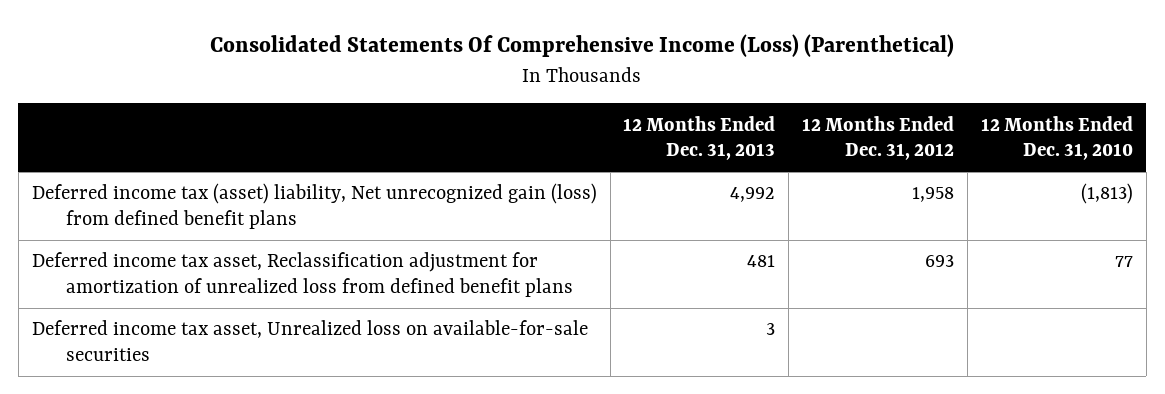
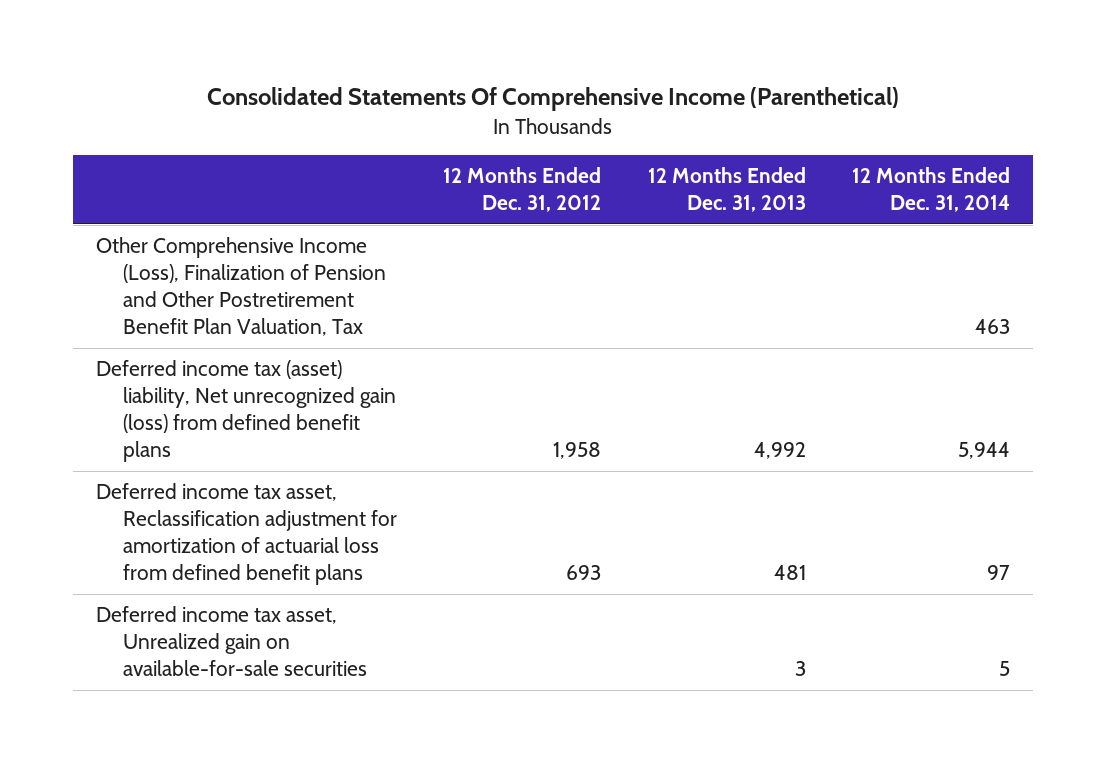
[210,34,955,58] Consolidated Statements Of Comprehensive Income (Loss) (Parenthetical) -> [206,87,899,112] Consolidated Statements Of Comprehensive Income (Parenthetical)
[980,115,1133,161] 12 Months Ended Dec. 31, 2010 -> none
none -> [851,167,1010,213] 12 Months Ended Dec. 31, 2014
none -> [95,237,387,336] Other Comprehensive Income (Loss), Finalization of Pension and Other Postretirement Benefit Plan Valuation, Tax
[31,252,574,298] Deferred income tax asset, Reclassification adjustment for amortization of unrealized loss from defined benefit plans -> [95,483,398,585] Deferred income tax asset, Reclassification adjustment for amortization of actuarial loss from defined benefit plans
[31,320,588,362] Deferred income tax asset, Unrealized loss on available-for-sale securities -> [95,606,368,677] Deferred income tax asset, Unrealized gain on available-for-sale securities

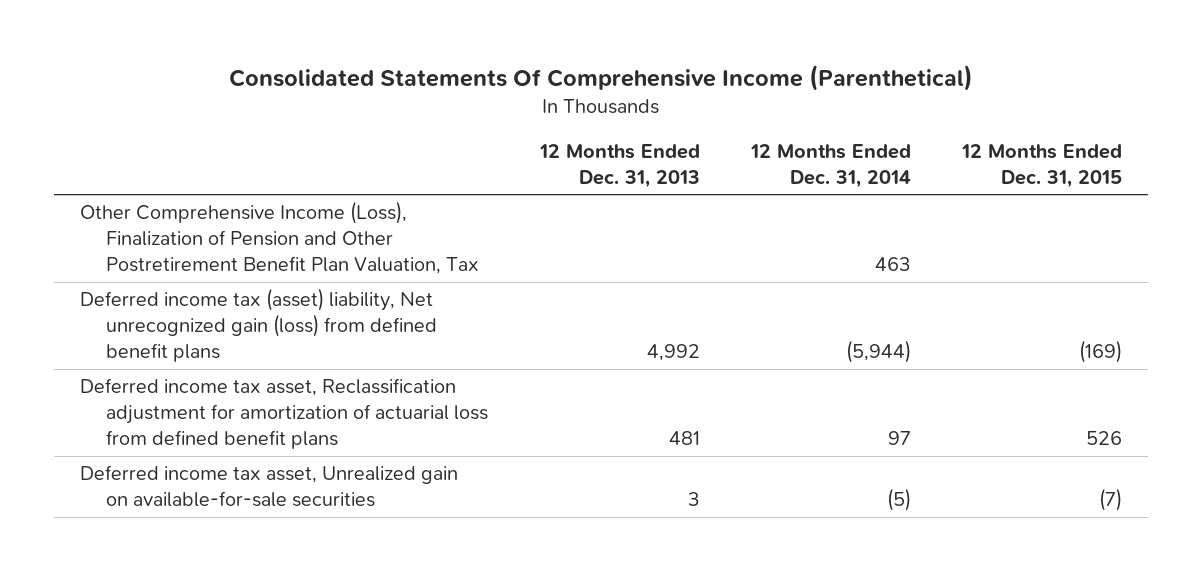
[443,167,602,213] 12 Months Ended Dec. 31, 2012 -> none
none -> [961,143,1123,188] 12 Months Ended Dec. 31, 2015
[957,441,1010,459] 5,944 -> [845,340,911,364] (5,944)
[998,661,1010,677] 5 -> [886,488,911,512] (5)

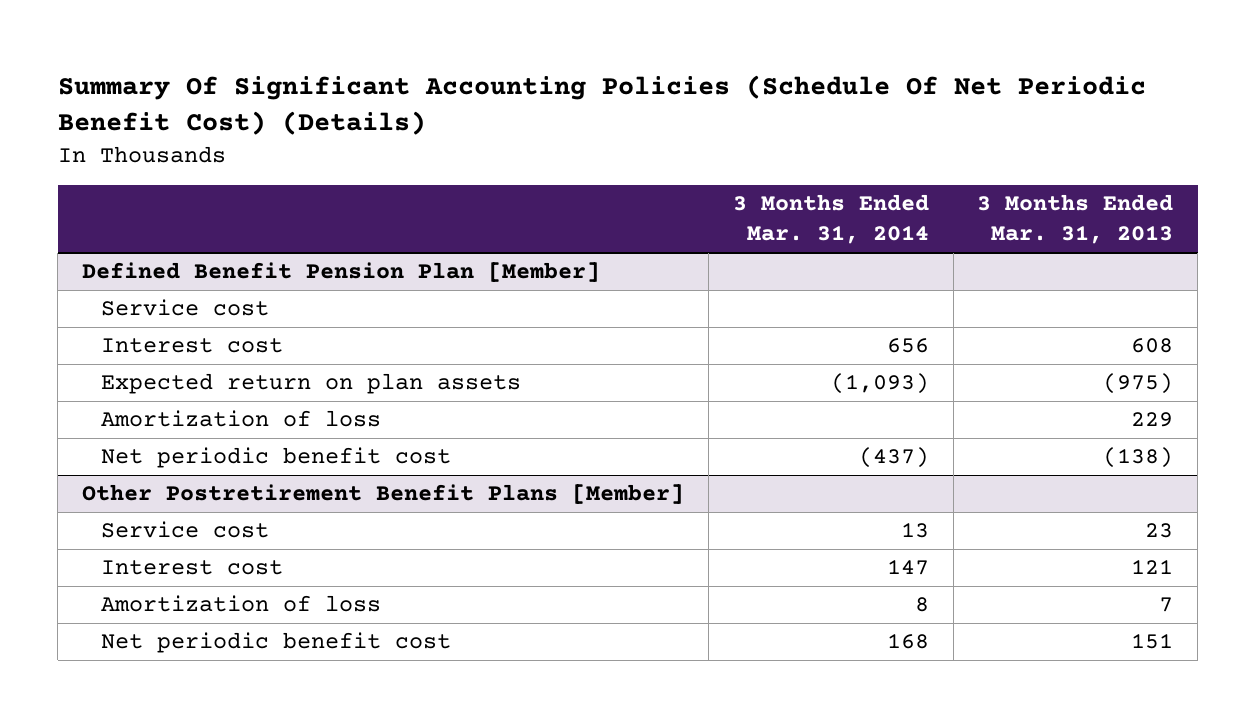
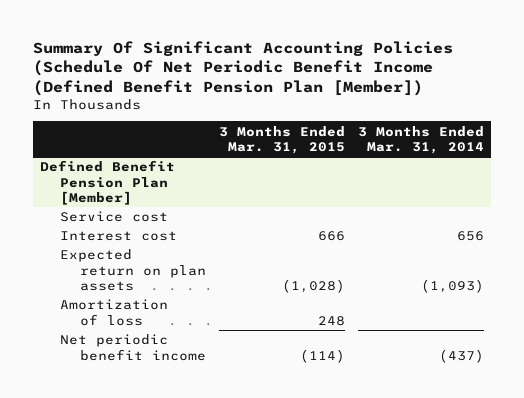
[57,75,1146,136] Summary Of Significant Accounting Policies (Schedule Of Net Periodic Benefit Cost) (Details) -> [33,40,454,96] Summary Of Significant Accounting Policies (Schedule Of Net Periodic Benefit Income (Defined Benefit Pension Plan [Member])
[977,194,1174,245] 3 Months Ended Mar. 31, 2013 -> none
none -> [219,125,346,154] 3 Months Ended Mar. 31, 2015
[82,484,685,505] Other Postretirement Benefit Plans [Member] -> none
[101,521,270,539] Service cost -> none
[101,560,284,576] Interest cost -> none
[101,595,382,613] Amortization of loss -> none
[101,632,452,654] Net periodic benefit cost -> none
[101,447,452,469] Net periodic benefit cost -> [60,334,207,361] Net periodic benefit income

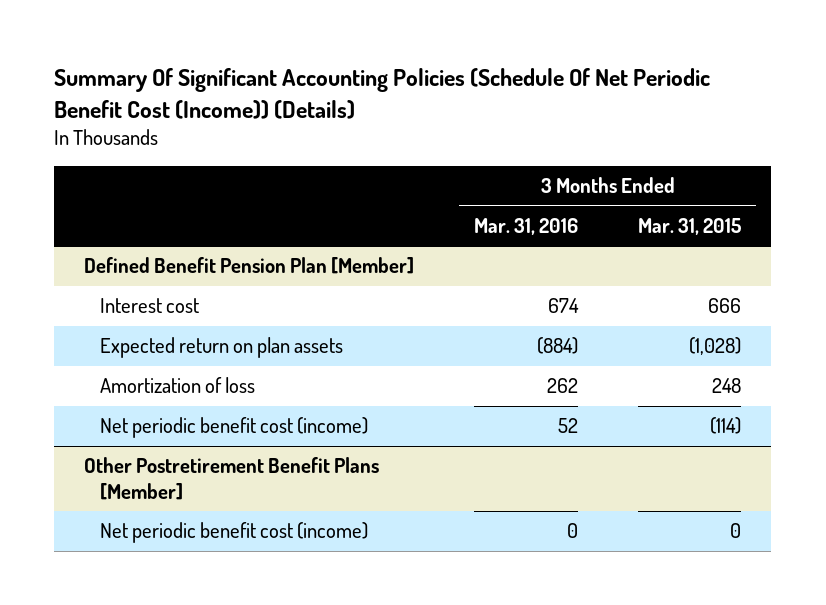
[33,40,454,96] Summary Of Significant Accounting Policies (Schedule Of Net Periodic Benefit Income (Defined Benefit Pension Plan [Member]) -> [54,67,711,119] Summary Of Significant Accounting Policies (Schedule Of Net Periodic Benefit Cost (Income)) (Details)
[358,125,485,154] 3 Months Ended Mar. 31, 2014 -> none
none -> [474,217,579,235] Mar. 31, 2016
[60,211,169,223] Service cost -> none
[60,334,207,361] Net periodic benefit income -> [100,417,369,439] Net periodic benefit cost (income)
none -> [84,457,380,500] Other Postretirement Benefit Plans [Member]
none -> [100,522,369,544] Net periodic benefit cost (income)

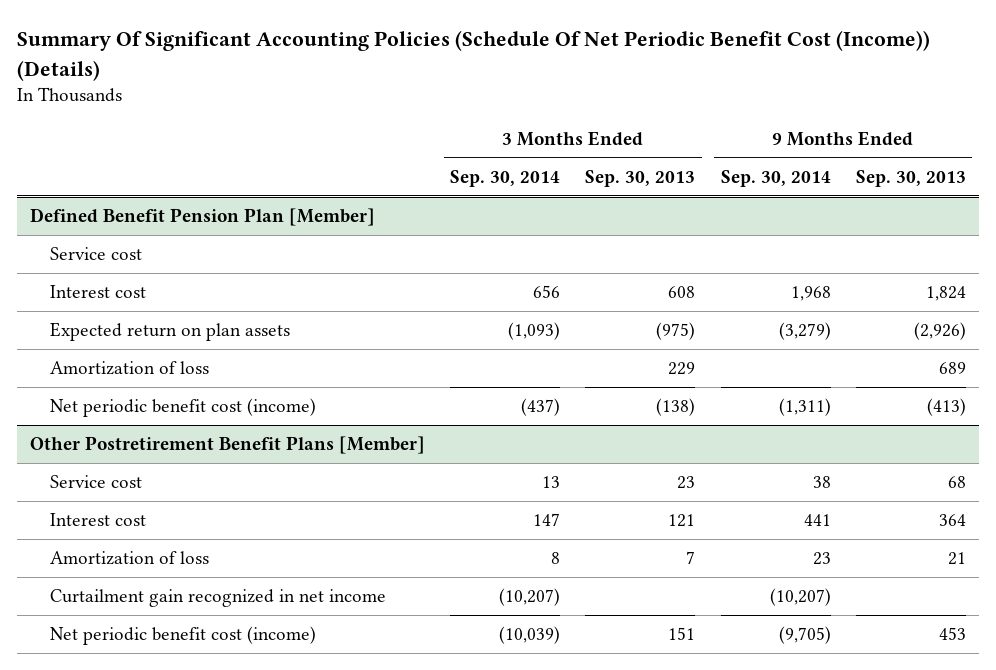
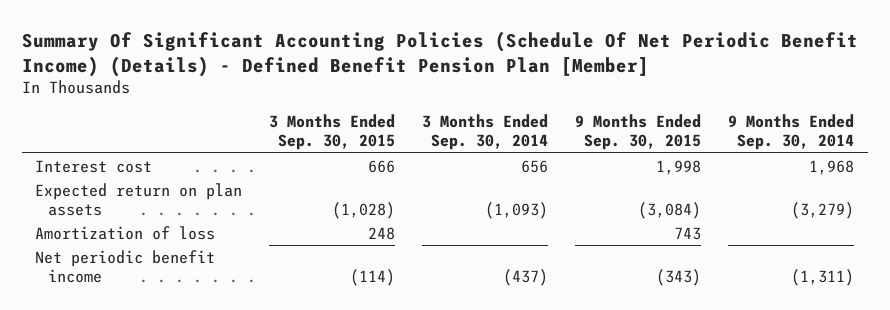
[16,30,930,81] Summary Of Significant Accounting Policies (Schedule Of Net Periodic Benefit Cost (Income)) (Details) -> [21,30,858,77] Summary Of Significant Accounting Policies (Schedule Of Net Periodic Benefit Income) (Details) - Defined Benefit Pension Plan [Member]
[585,169,696,187] Sep. 30, 2013 -> none
[855,169,966,187] Sep. 30, 2013 -> none
none -> [269,114,396,151] 3 Months Ended Sep. 30, 2015
none -> [575,114,702,151] 9 Months Ended Sep. 30, 2015
[29,208,375,227] Defined Benefit Pension Plan [Member] -> none
[50,247,143,261] Service cost -> none
[29,436,425,455] Other Postretirement Benefit Plans [Member] -> none
[50,475,143,489] Service cost -> none
[50,513,147,527] Interest cost -> none
[50,551,210,566] Amortization of loss -> none
[50,589,387,608] Curtailment gain recognized in net income -> none
[50,626,317,646] Net periodic benefit cost (income) -> none
[50,398,317,418] Net periodic benefit cost (income) -> [35,249,216,283] Net periodic benefit income

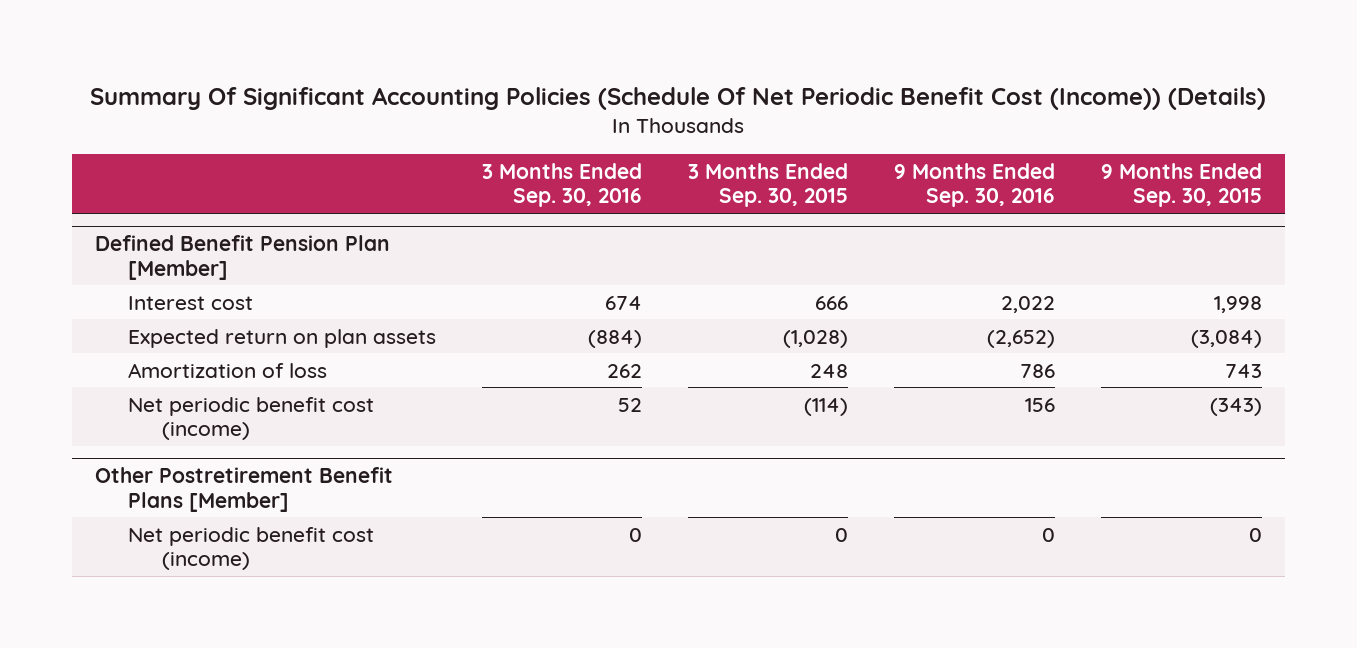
[21,30,858,77] Summary Of Significant Accounting Policies (Schedule Of Net Periodic Benefit Income) (Details) - Defined Benefit Pension Plan [Member] -> [90,86,1267,110] Summary Of Significant Accounting Policies (Schedule Of Net Periodic Benefit Cost (Income)) (Details)
[422,114,549,151] 3 Months Ended Sep. 30, 2014 -> none
[728,114,855,151] 9 Months Ended Sep. 30, 2014 -> none
none -> [482,162,643,208] 3 Months Ended Sep. 30, 2016
none -> [893,162,1055,208] 9 Months Ended Sep. 30, 2016
none -> [94,235,390,280] Defined Benefit Pension Plan [Member]
[35,249,216,283] Net periodic benefit income -> [128,396,375,441] Net periodic benefit cost (income)
none -> [94,467,393,512] Other Postretirement Benefit Plans [Member]
none -> [128,526,375,571] Net periodic benefit cost (income)

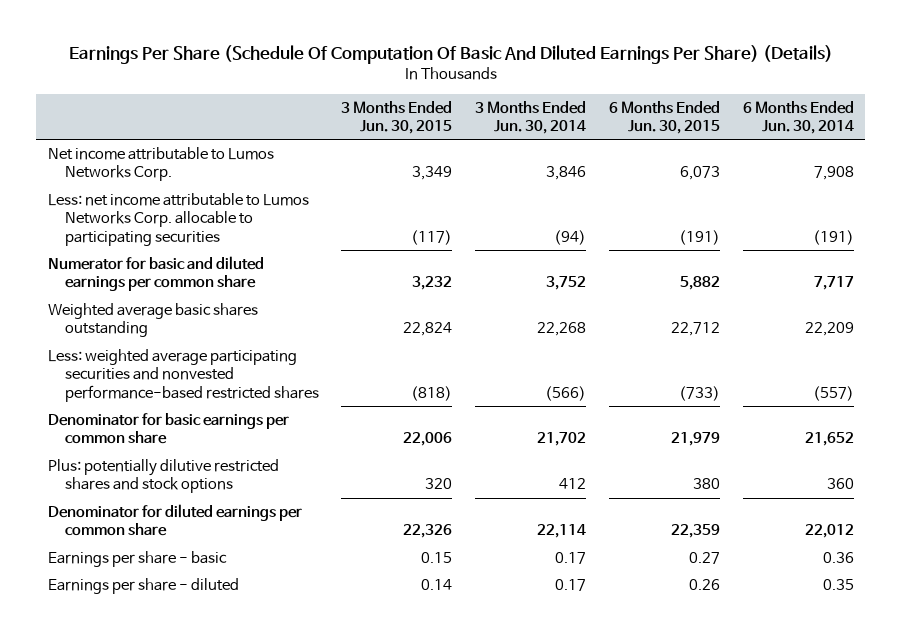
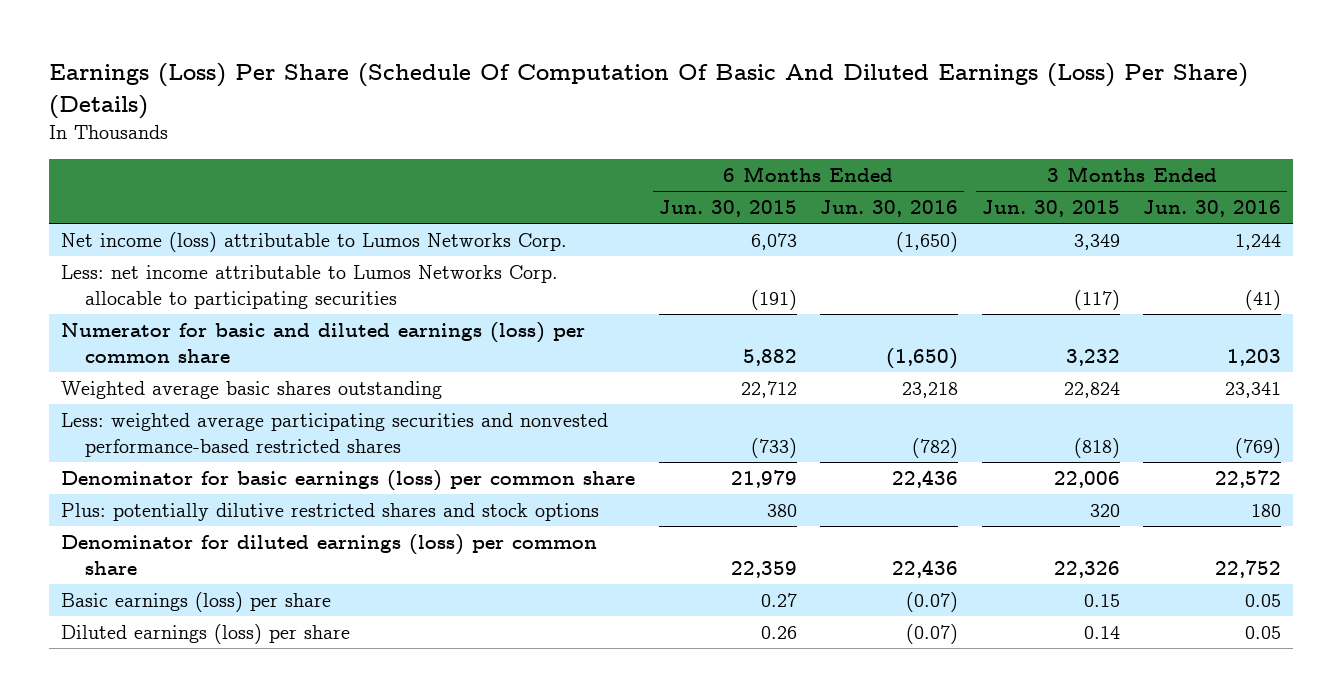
[68,45,833,65] Earnings Per Share (Schedule Of Computation Of Basic And Diluted Earnings Per Share) (Details) -> [49,63,1249,119] Earnings (Loss) Per Share (Schedule Of Computation Of Basic And Diluted Earnings (Loss) Per Share) (Details)
[475,100,587,134] 3 Months Ended Jun. 30, 2014 -> none
[742,100,854,134] 6 Months Ended Jun. 30, 2014 -> none
none -> [820,200,959,218] Jun. 30, 2016
none -> [1143,200,1282,218] Jun. 30, 2016
[47,146,274,182] Net income attributable to Lumos Networks Corp. -> [60,231,567,252] Net income (loss) attributable to Lumos Networks Corp.
[47,255,264,292] Numerator for basic and diluted earnings per common share -> [60,321,585,363] Numerator for basic and diluted earnings (loss) per common share
[47,412,289,445] Denominator for basic earnings per common share -> [60,469,635,491] Denominator for basic earnings (loss) per common share
[47,503,302,537] Denominator for diluted earnings per common share -> [60,533,597,575] Denominator for diluted earnings (loss) per common share
[47,550,227,567] Earnings per share - basic -> [60,591,331,612] Basic earnings (loss) per share
[47,577,239,594] Earnings per share - diluted -> [60,623,350,644] Diluted earnings (loss) per share

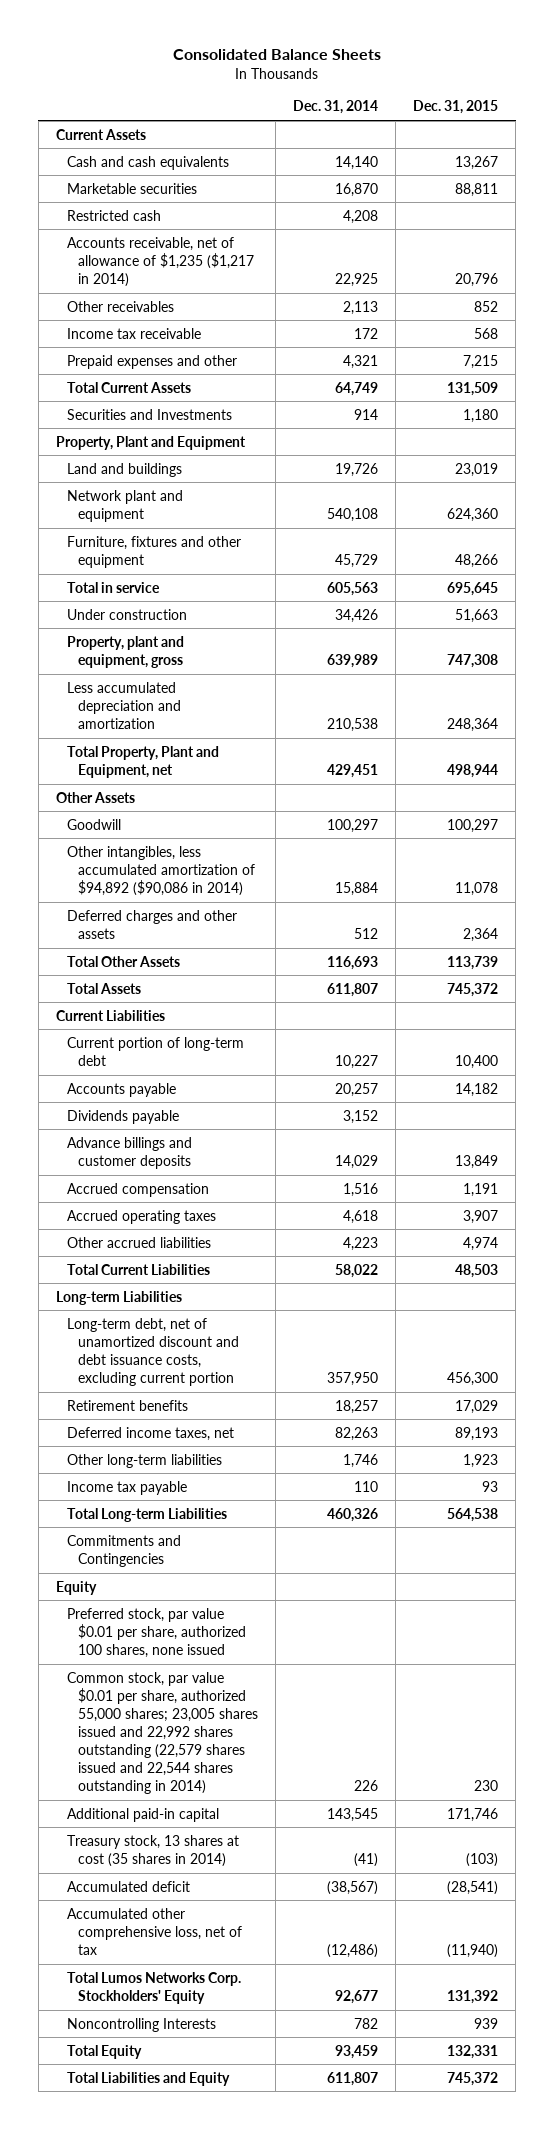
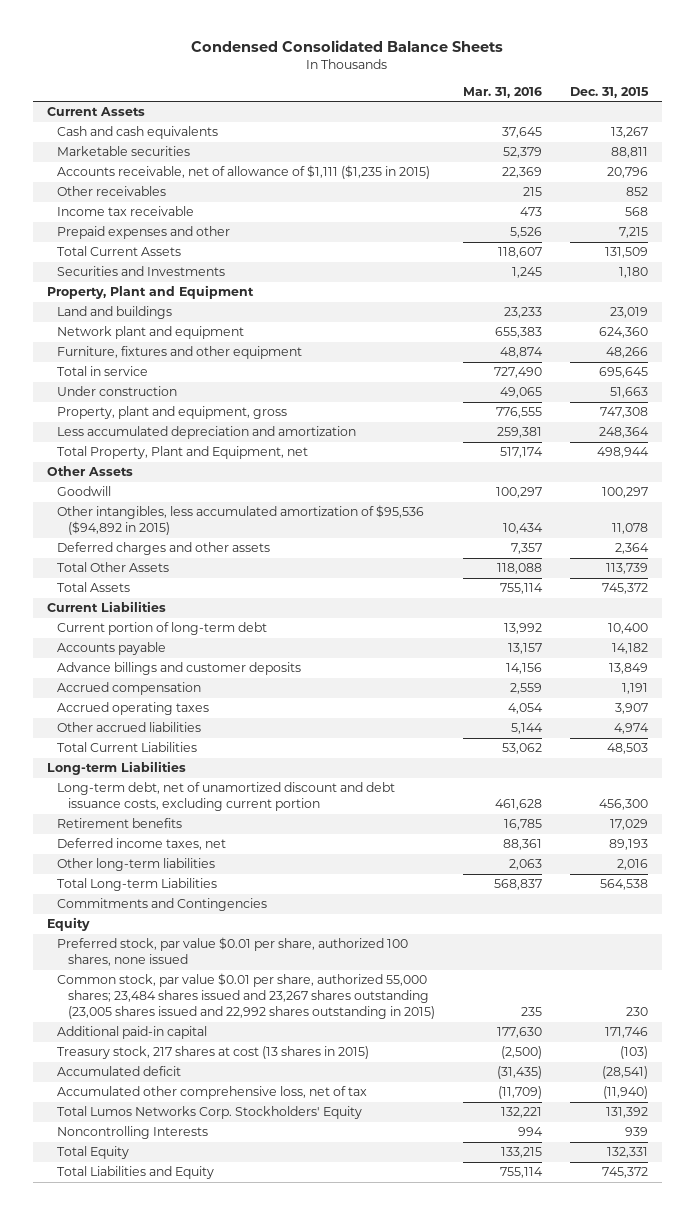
[172,48,381,60] Consolidated Balance Sheets -> [191,40,504,53] Condensed Consolidated Balance Sheets
[292,100,378,115] Dec. 31, 2014 -> none
none -> [463,86,543,98] Mar. 31, 2016
[66,209,161,221] Restricted cash -> none
[66,236,254,287] Accounts receivable, net of allowance of $1,235 ($1,217 in 2014) -> [57,165,431,180] Accounts receivable, net of allowance of $1,111 ($1,235 in 2015)
[66,845,255,896] Other intangibles, less accumulated amortization of $94,892 ($90,086 in 2014) -> [57,505,425,536] Other intangibles, less accumulated amortization of $95,536 ($94,892 in 2015)
[66,1109,179,1124] Dividends payable -> none
[66,1480,187,1495] Income tax payable -> none
[462,1453,498,1468] 1,923 -> [616,859,648,871] 2,016
[66,1671,258,1795] Common stock, par value $0.01 per share, authorized 55,000 shares; 23,005 shares issued and 22,992 shares outstanding (22,579 shares issued and 22,544 shares outstanding in 2014) -> [57,973,436,1019] Common stock, par value $0.01 per share, authorized 55,000 shares; 23,484 shares issued and 23,267 shares outstanding (23,005 shares issued and 22,992 shares outstanding in 2015)
[66,1834,239,1867] Treasury stock, 13 shares at cost (35 shares in 2014) -> [57,1046,370,1060] Treasury stock, 217 shares at cost (13 shares in 2015)

